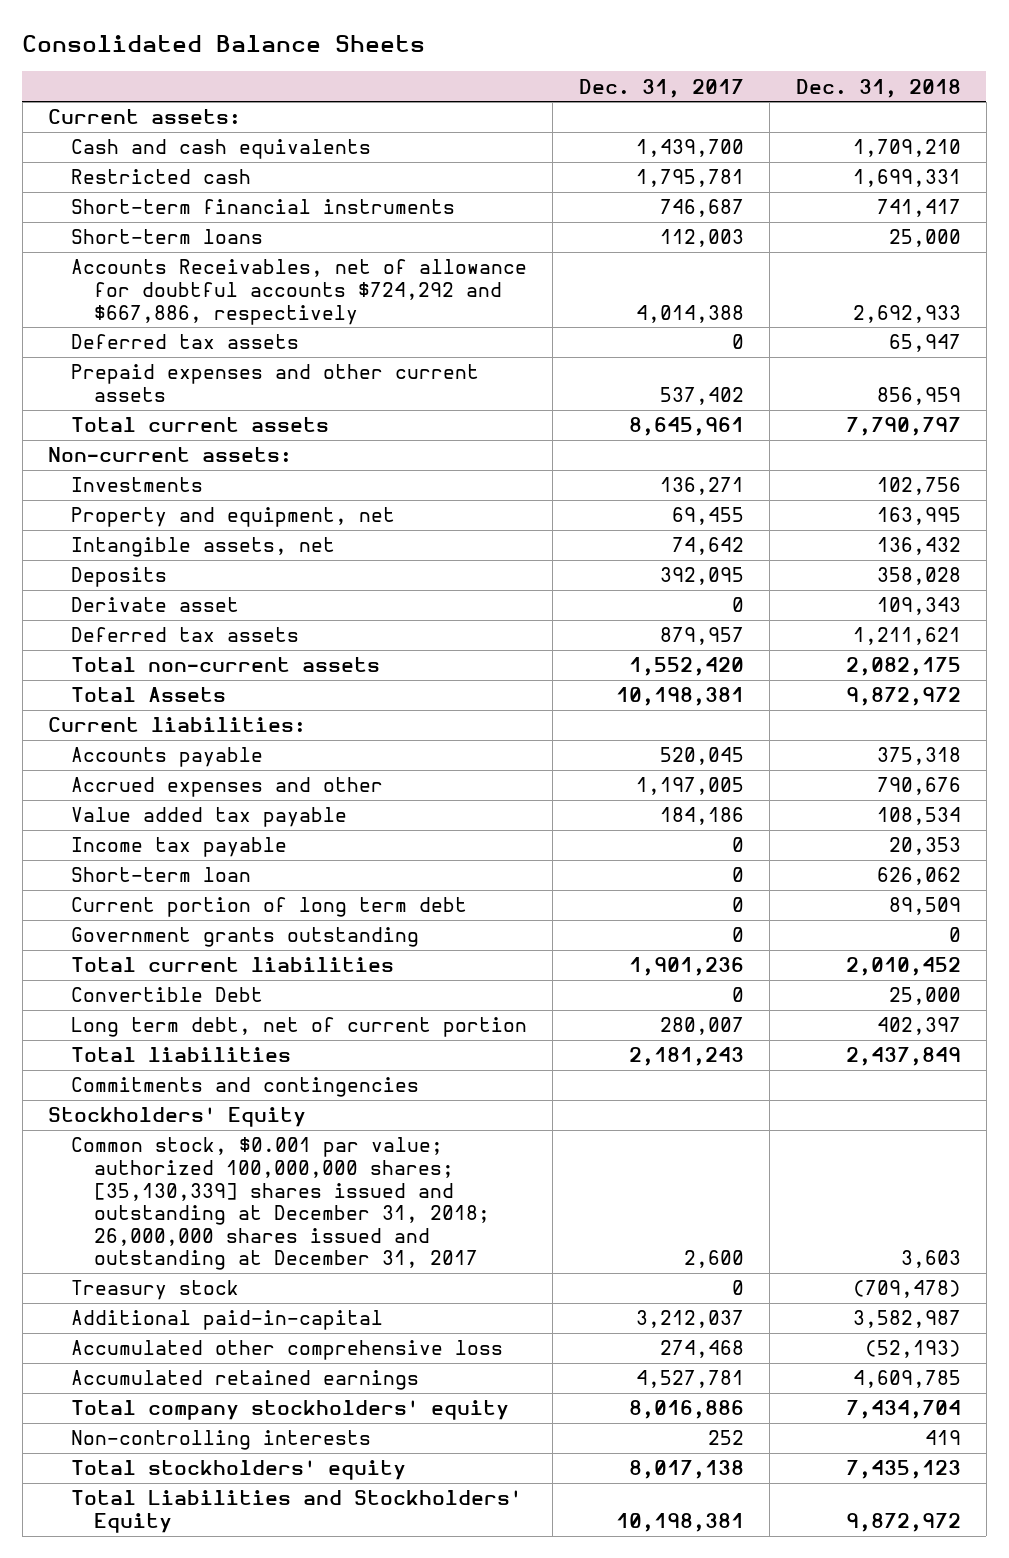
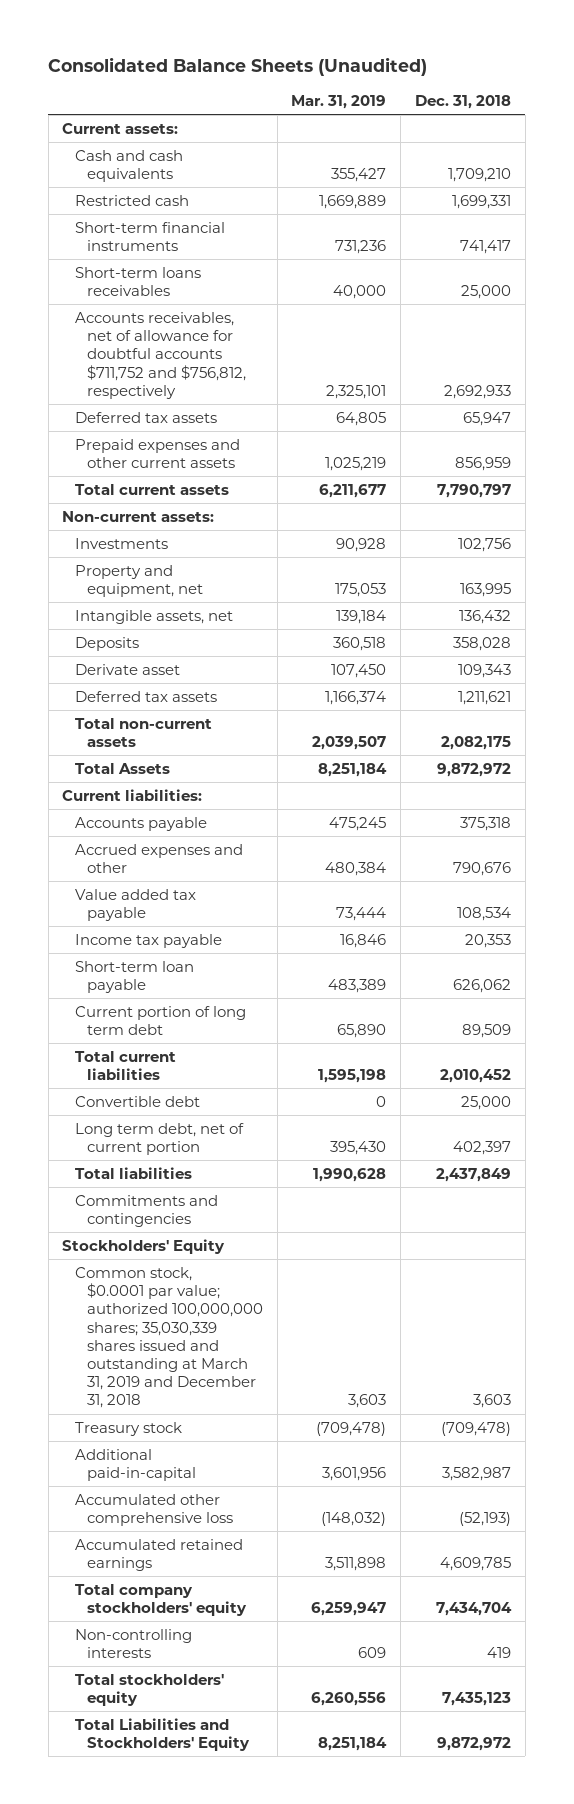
[22,35,426,53] Consolidated Balance Sheets -> [48,56,428,76] Consolidated Balance Sheets (Unaudited)
[578,78,744,98] Dec. 31, 2017 -> none
none -> [291,94,387,109] Mar. 31, 2019
[70,229,263,245] Short-term loans -> [74,266,201,297] Short-term loans receivables
[70,259,527,325] Accounts Receivables, net of allowance for doubtful accounts $724,292 and $667,886, respectively -> [74,311,246,399] Accounts receivables, net of allowance for doubtful accounts $711,752 and $756,812, respectively
[70,867,251,883] Short-term loan -> [74,960,194,994] Short-term loan payable
[70,927,419,948] Government grants outstanding -> none
[70,987,263,1003] Convertible Debt -> [74,1095,200,1107] Convertible debt
[70,1137,490,1271] Common stock, $0.001 par value; authorized 100,000,000 shares; [35,130,339] shares issued and outstanding at December 31, 2018; 26,000,000 shares issued and outstanding at December 31, 2017 -> [74,1266,263,1409] Common stock, $0.0001 par value; authorized 100,000,000 shares; 35,030,339 shares issued and outstanding at March 31, 2019 and December 31, 2018

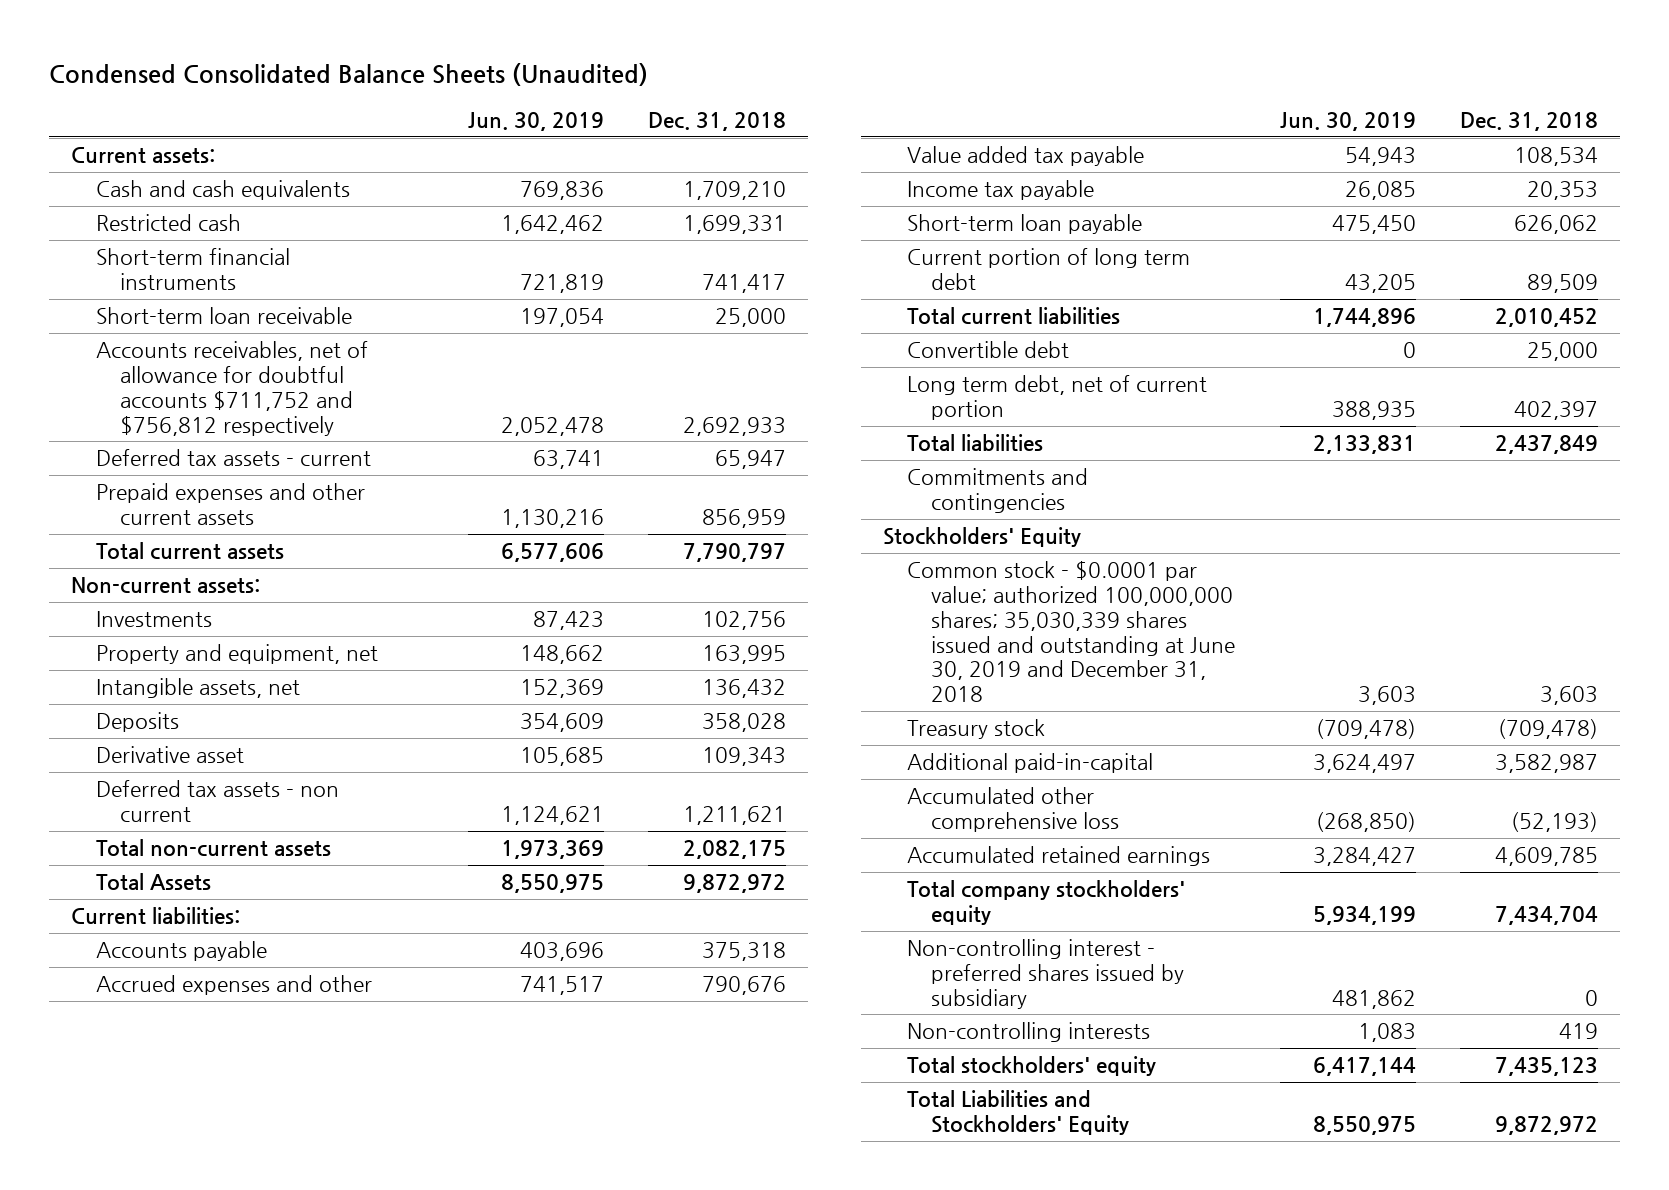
[48,56,428,76] Consolidated Balance Sheets (Unaudited) -> [49,62,649,86] Condensed Consolidated Balance Sheets (Unaudited)
[291,94,387,109] Mar. 31, 2019 -> none
none -> [468,112,605,132] Jun. 30, 2019
[74,266,201,297] Short-term loans receivables -> [95,307,352,325] Short-term loan receivable
[74,311,246,399] Accounts receivables, net of allowance for doubtful accounts $711,752 and $756,812, respectively -> [95,341,368,436] Accounts receivables, net of allowance for doubtful accounts $711,752 and $756,812 respectively
[74,411,217,423] Deferred tax assets -> [95,449,371,467] Deferred tax assets - current
[74,663,180,675] Derivate asset -> [95,746,244,764] Derivative asset
[74,690,217,702] Deferred tax assets -> [95,780,339,823] Deferred tax assets - non current
[74,1266,263,1409] Common stock, $0.0001 par value; authorized 100,000,000 shares; 35,030,339 shares issued and outstanding at March 31, 2019 and December 31, 2018 -> [907,561,1236,703] Common stock - $0.0001 par value; authorized 100,000,000 shares; 35,030,339 shares issued and outstanding at June 30, 2019 and December 31, 2018
none -> [907,939,1185,1009] Non-controlling interest - preferred shares issued by subsidiary

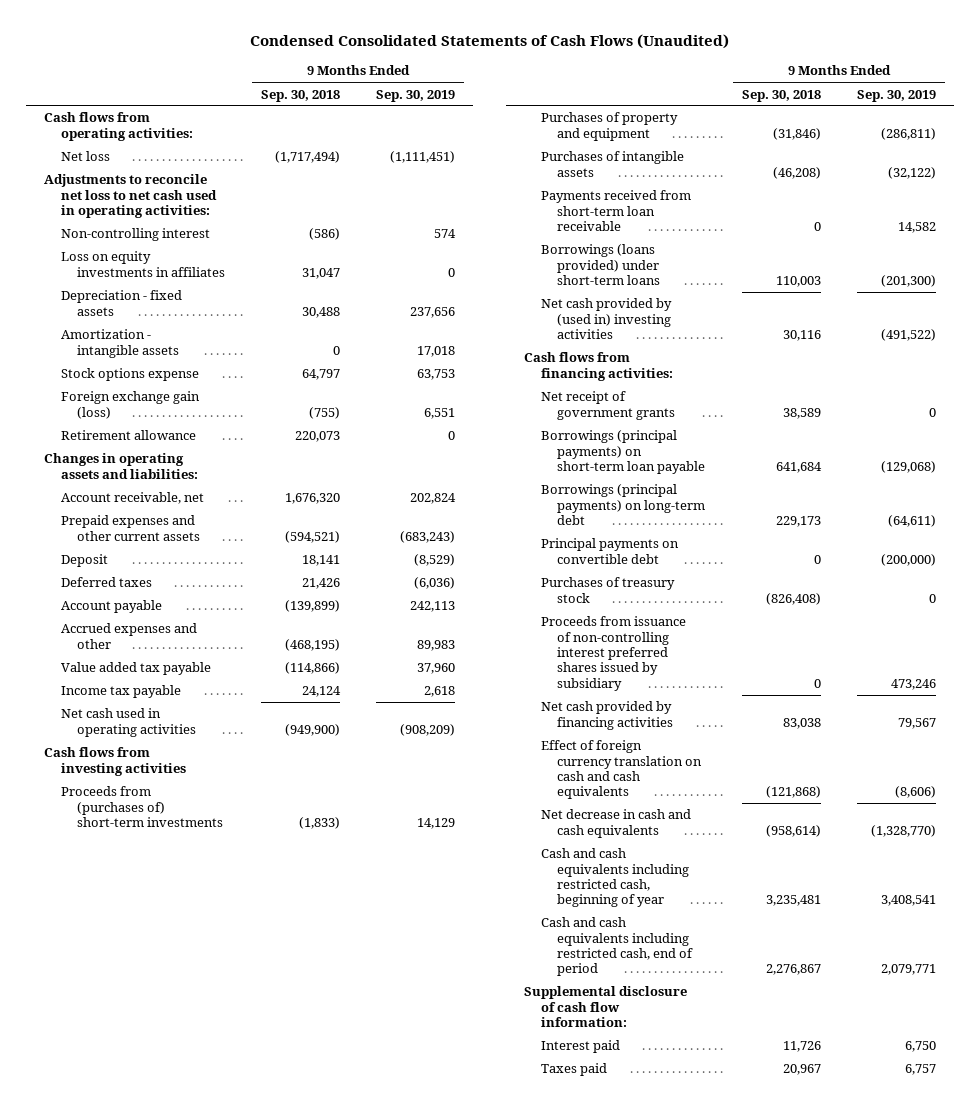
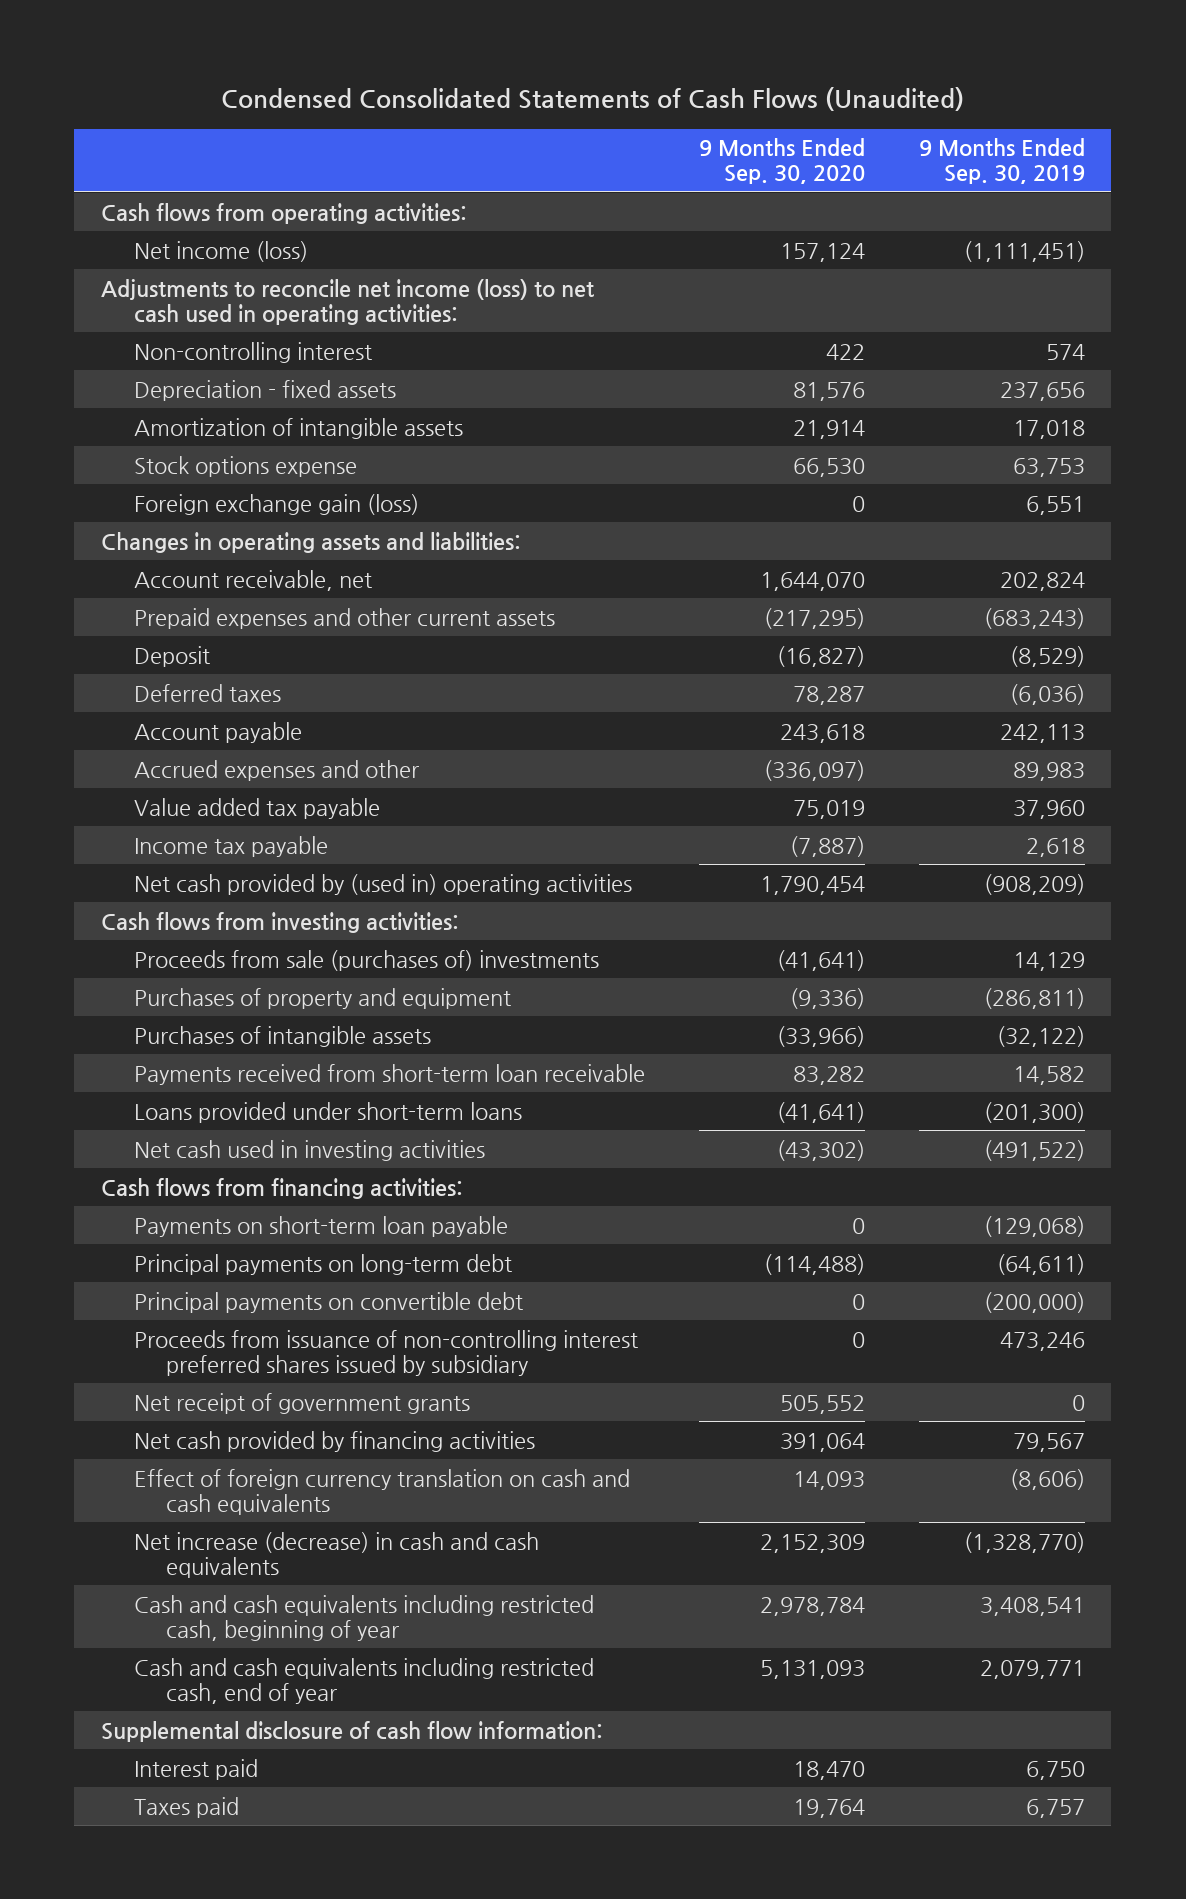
[261,89,341,102] Sep. 30, 2018 -> none
none -> [698,138,865,185] 9 Months Ended Sep. 30, 2020
[60,151,110,162] Net loss -> [133,240,308,262] Net income (loss)
[43,174,217,219] Adjustments to reconcile net loss to net cash used in operating activities: -> [101,278,595,325] Adjustments to reconcile net income (loss) to net cash used in operating activities:
[60,251,226,277] Loss on equity investments in affiliates -> none
[60,329,180,358] Amortization - intangible assets -> [133,417,463,439] Amortization of intangible assets
[60,430,196,441] Retirement allowance -> none
[60,708,197,737] Net cash used in operating activities -> [133,873,632,895] Net cash provided by (used in) operating activities
[43,747,186,776] Cash flows from investing activities -> [101,911,460,933] Cash flows from investing activities:
[60,786,224,828] Proceeds from (purchases of) short-term investments -> [133,949,599,971] Proceeds from sale (purchases of) investments
[540,244,661,286] Borrowings (loans provided) under short-term loans -> [133,1101,522,1123] Loans provided under short-term loans
[540,298,672,340] Net cash provided by (used in) investing activities -> [133,1139,485,1161] Net cash used in investing activities
[540,430,706,475] Borrowings (principal payments) on short-term loan payable -> [133,1215,508,1237] Payments on short-term loan payable
[540,484,706,526] Borrowings (principal payments) on long-term debt -> [133,1253,512,1275] Principal payments on long-term debt
[540,577,675,603] Purchases of treasury stock -> none
[540,391,676,420] Net receipt of government grants -> [133,1392,470,1414] Net receipt of government grants
[540,809,691,838] Net decrease in cash and cash equivalents -> [133,1531,539,1578] Net increase (decrease) in cash and cash equivalents
[540,917,694,977] Cash and cash equivalents including restricted cash, end of period -> [133,1657,594,1704] Cash and cash equivalents including restricted cash, end of year

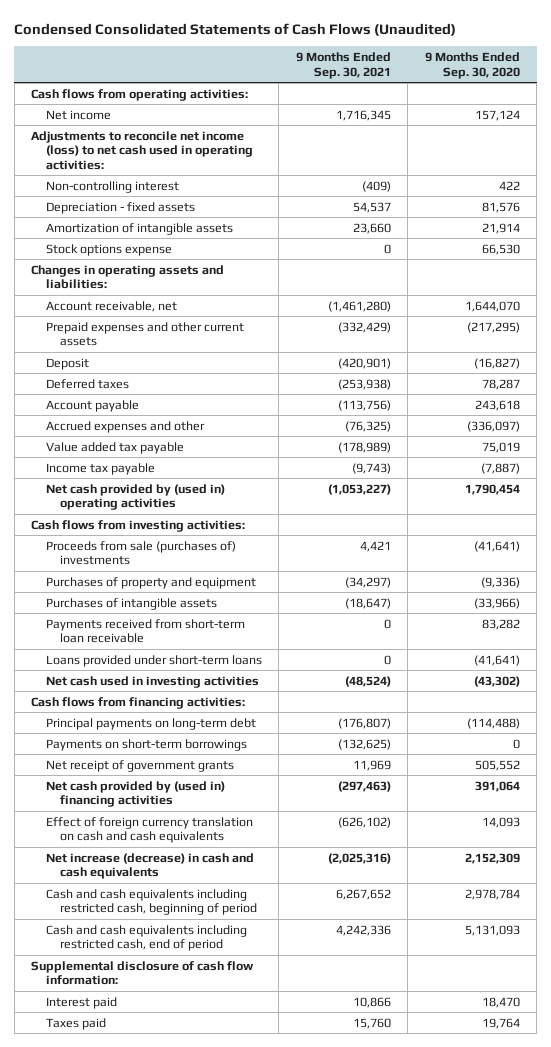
[918,138,1085,185] 9 Months Ended Sep. 30, 2019 -> none
none -> [295,52,391,79] 9 Months Ended Sep. 30, 2021
[133,240,308,262] Net income (loss) -> [45,109,111,120] Net income
[133,493,419,515] Foreign exchange gain (loss) -> none
[133,1215,508,1237] Payments on short-term loan payable -> none
[133,1291,523,1313] Principal payments on convertible debt -> none
[133,1329,638,1376] Proceeds from issuance of non-controlling interest preferred shares issued by subsidiary -> none
none -> [45,738,247,751] Payments on short-term borrowings
[133,1430,535,1452] Net cash provided by financing activities -> [45,780,225,808] Net cash provided by (used in) financing activities
[133,1594,594,1641] Cash and cash equivalents including restricted cash, beginning of year -> [45,888,257,916] Cash and cash equivalents including restricted cash, beginning of period
[133,1657,594,1704] Cash and cash equivalents including restricted cash, end of year -> [45,924,247,952] Cash and cash equivalents including restricted cash, end of period

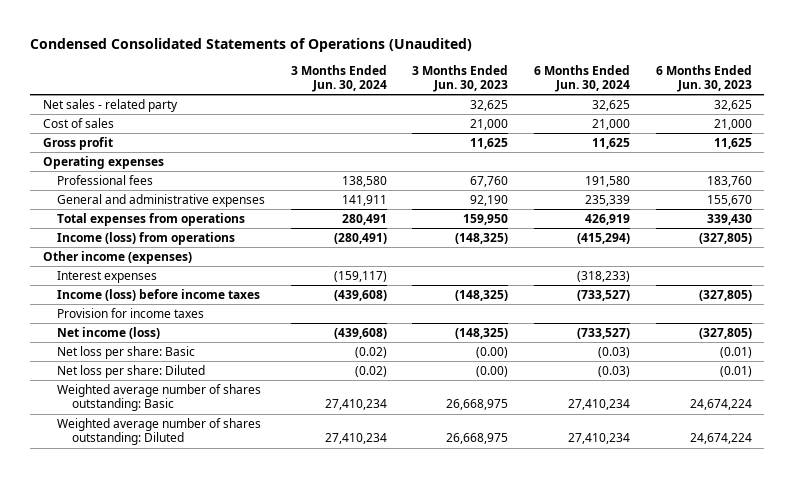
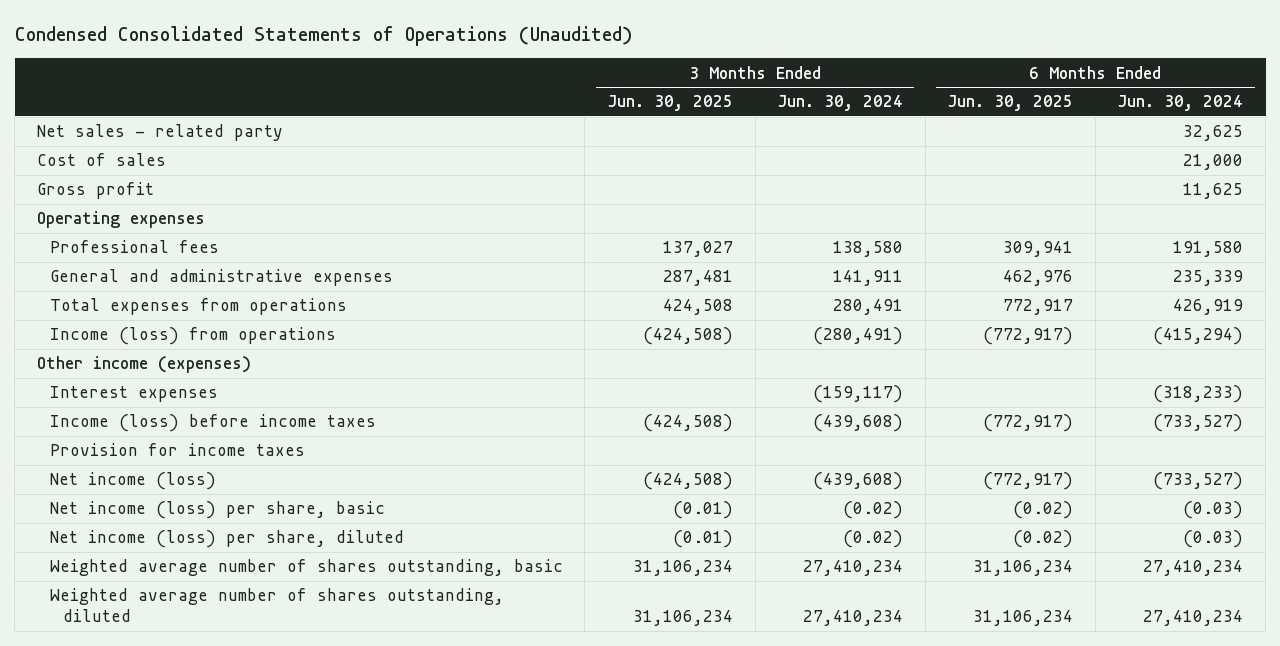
[412,64,509,93] 3 Months Ended Jun. 30, 2023 -> none
[655,64,752,93] 6 Months Ended Jun. 30, 2023 -> none
none -> [606,95,733,112] Jun. 30, 2025
none -> [947,95,1074,112] Jun. 30, 2025
[57,346,196,360] Net loss per share: Basic -> [49,501,385,520] Net income (loss) per share, basic
[57,365,206,379] Net loss per share: Diluted -> [49,530,404,549] Net income (loss) per share, diluted
[57,384,262,412] Weighted average number of shares outstanding: Basic -> [49,559,563,577] Weighted average number of shares outstanding, basic
[57,418,262,446] Weighted average number of shares outstanding: Diluted -> [49,588,504,623] Weighted average number of shares outstanding, diluted

